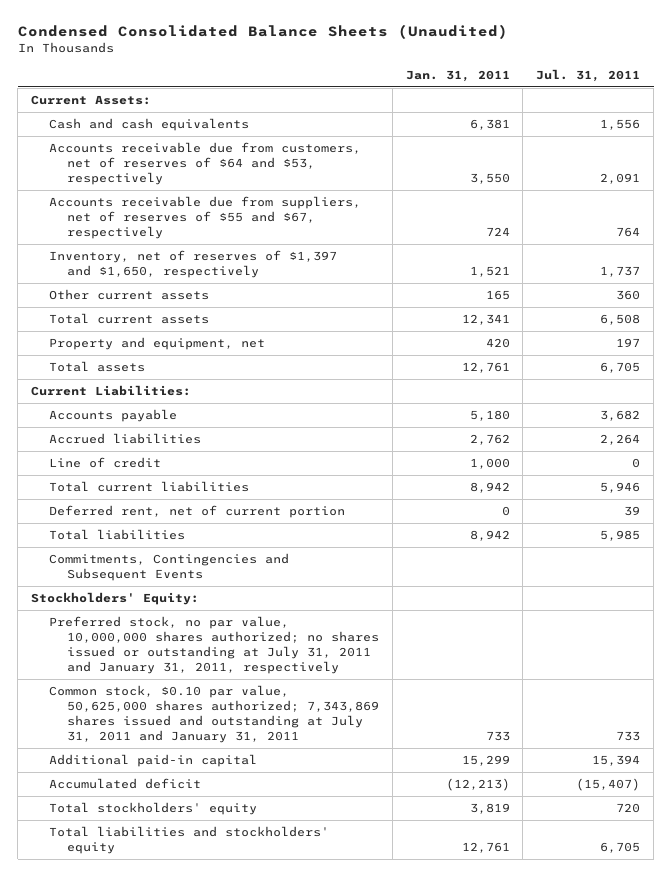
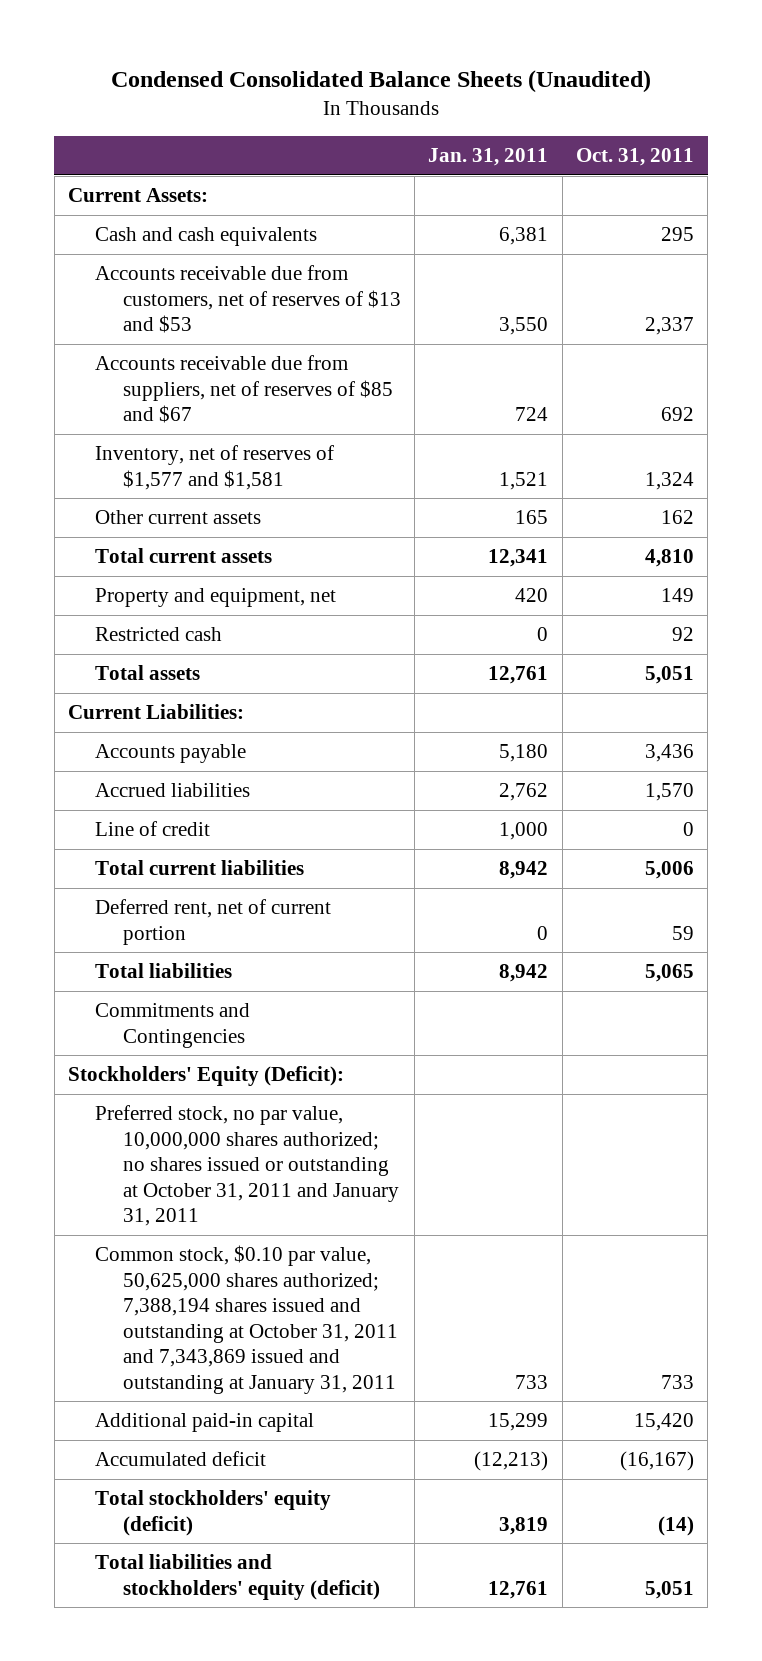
[536,69,641,83] Jul. 31, 2011 -> none
none -> [576,148,695,167] Oct. 31, 2011
[48,141,361,185] Accounts receivable due from customers, net of reserves of $64 and $53, respectively -> [95,265,401,334] Accounts receivable due from customers, net of reserves of $13 and $53
[48,195,361,239] Accounts receivable due from suppliers, net of reserves of $55 and $67, respectively -> [95,355,393,424] Accounts receivable due from suppliers, net of reserves of $85 and $67
[48,249,337,278] Inventory, net of reserves of $1,397 and $1,650, respectively -> [95,445,335,490] Inventory, net of reserves of $1,577 and $1,581
none -> [95,627,223,642] Restricted cash
[48,552,289,581] Commitments, Contingencies and Subsequent Events -> [95,1003,251,1048] Commitments and Contingencies
[31,591,200,605] Stockholders' Equity: -> [68,1066,345,1087] Stockholders' Equity (Deficit):
[48,615,379,674] Preferred stock, no par value, 10,000,000 shares authorized; no shares issued or outstanding at July 31, 2011 and January 31, 2011, respectively -> [95,1105,399,1227] Preferred stock, no par value, 10,000,000 shares authorized; no shares issued or outstanding at October 31, 2011 and January 31, 2011
[48,684,379,743] Common stock, $0.10 par value, 50,625,000 shares authorized; 7,343,869 shares issued and outstanding at July 31, 2011 and January 31, 2011 -> [95,1245,398,1394] Common stock, $0.10 par value, 50,625,000 shares authorized; 7,388,194 shares issued and outstanding at October 31, 2011 and 7,343,869 issued and outstanding at January 31, 2011
[48,801,257,815] Total stockholders' equity -> [95,1490,332,1536] Total stockholders' equity (deficit)
[48,825,329,854] Total liabilities and stockholders' equity -> [95,1554,380,1600] Total liabilities and stockholders' equity (deficit)

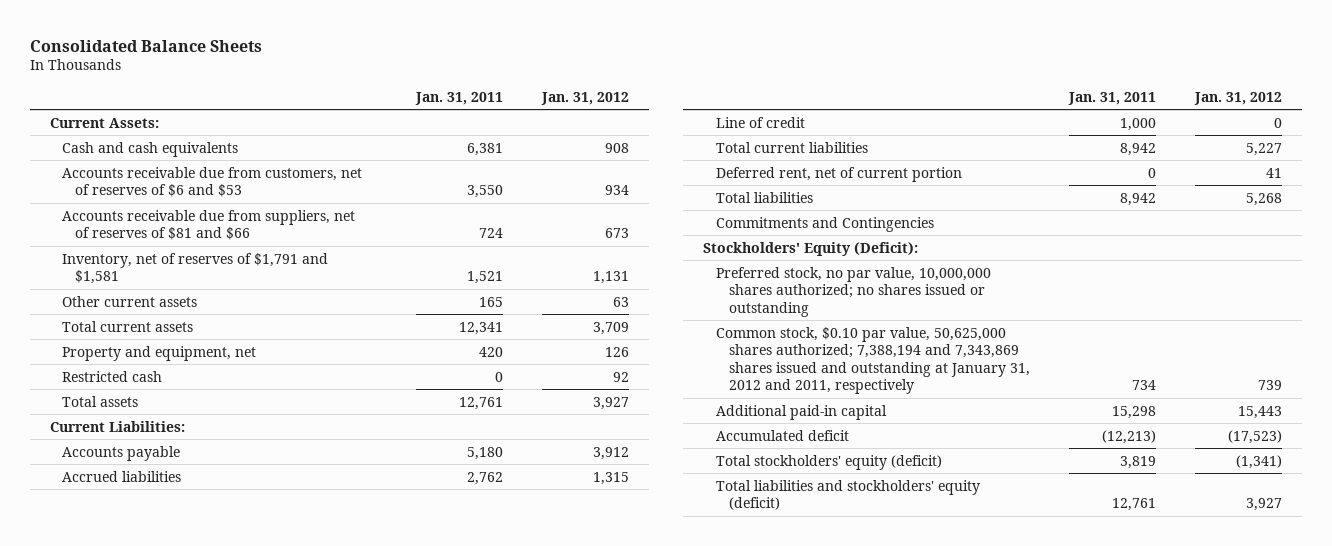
[111,69,652,93] Condensed Consolidated Balance Sheets (Unaudited) -> [30,39,263,52] Consolidated Balance Sheets
[576,148,695,167] Oct. 31, 2011 -> none
none -> [541,91,630,105] Jan. 31, 2012
[95,265,401,334] Accounts receivable due from customers, net of reserves of $13 and $53 -> [62,166,363,198] Accounts receivable due from customers, net of reserves of $6 and $53
[95,355,393,424] Accounts receivable due from suppliers, net of reserves of $85 and $67 -> [62,209,356,241] Accounts receivable due from suppliers, net of reserves of $81 and $66
[95,445,335,490] Inventory, net of reserves of $1,577 and $1,581 -> [62,252,329,285] Inventory, net of reserves of $1,791 and $1,581
[95,1105,399,1227] Preferred stock, no par value, 10,000,000 shares authorized; no shares issued or outstanding at October 31, 2011 and January 31, 2011 -> [715,266,991,317] Preferred stock, no par value, 10,000,000 shares authorized; no shares issued or outstanding
[95,1245,398,1394] Common stock, $0.10 par value, 50,625,000 shares authorized; 7,388,194 shares issued and outstanding at October 31, 2011 and 7,343,869 issued and outstanding at January 31, 2011 -> [715,326,1030,395] Common stock, $0.10 par value, 50,625,000 shares authorized; 7,388,194 and 7,343,869 shares issued and outstanding at January 31, 2012 and 2011, respectively
[515,1374,549,1389] 733 -> [1132,380,1157,391] 734
[488,1413,549,1432] 15,299 -> [1112,405,1157,419] 15,298

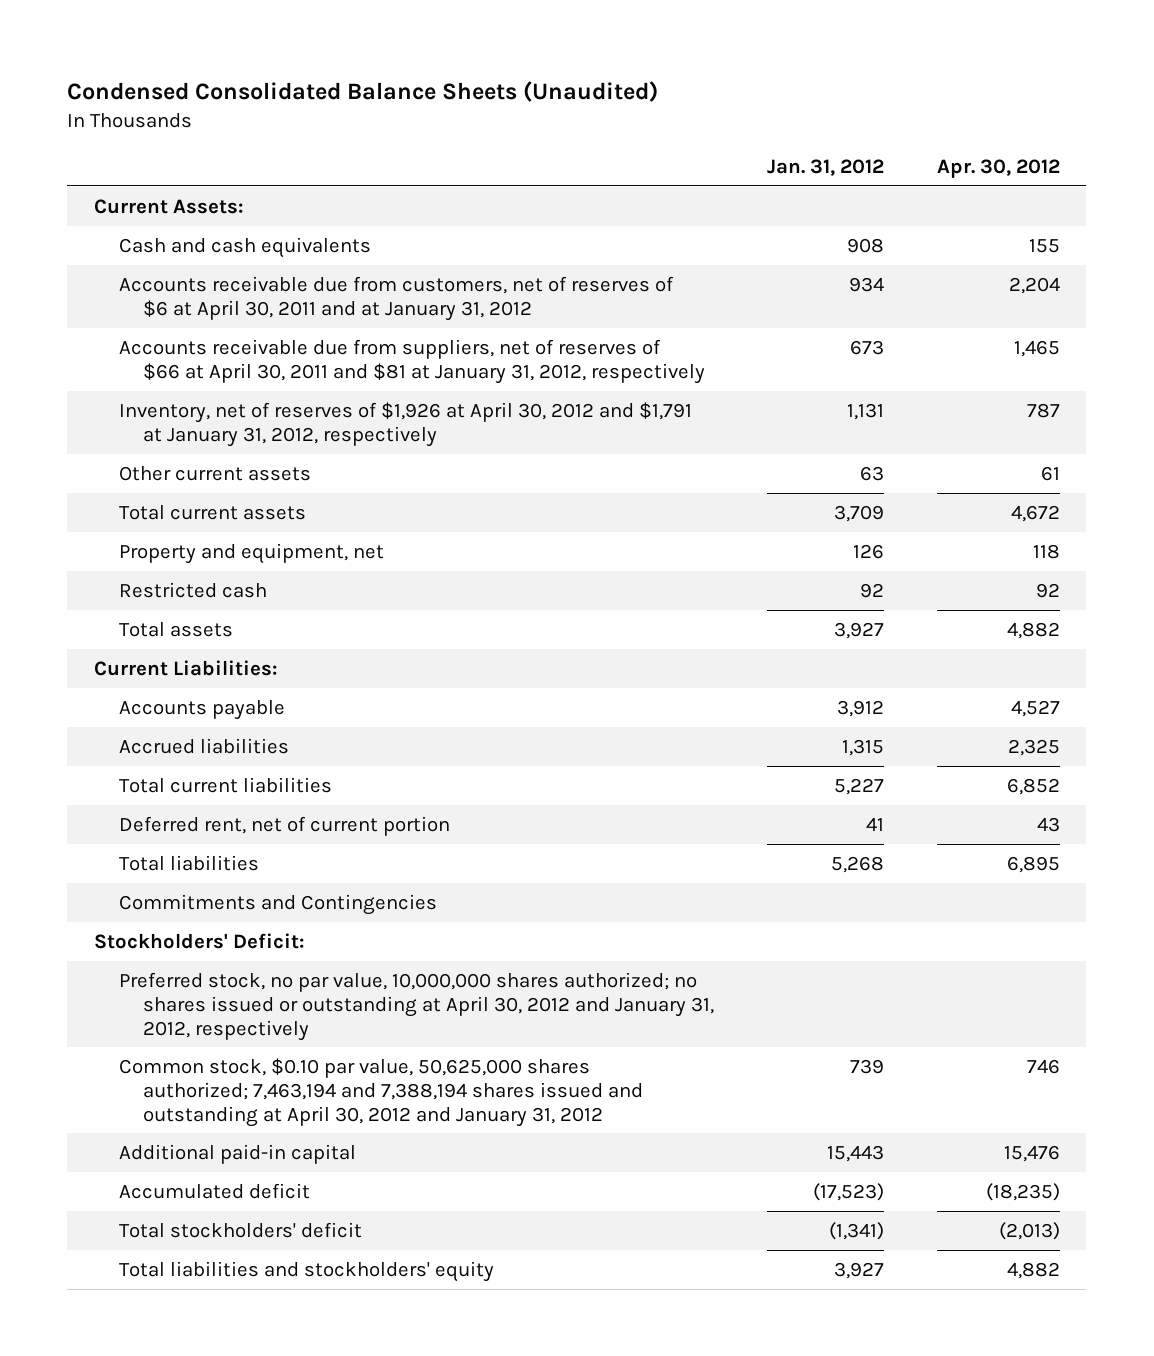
[30,39,263,52] Consolidated Balance Sheets -> [67,81,659,103] Condensed Consolidated Balance Sheets (Unaudited)
[414,91,503,105] Jan. 31, 2011 -> none
none -> [936,158,1060,178] Apr. 30, 2012
[62,166,363,198] Accounts receivable due from customers, net of reserves of $6 and $53 -> [118,275,674,321] Accounts receivable due from customers, net of reserves of $6 at April 30, 2011 and at January 31, 2012
[62,209,356,241] Accounts receivable due from suppliers, net of reserves of $81 and $66 -> [118,338,706,384] Accounts receivable due from suppliers, net of reserves of $66 at April 30, 2011 and $81 at January 31, 2012, respectively
[62,252,329,285] Inventory, net of reserves of $1,791 and $1,581 -> [118,401,692,447] Inventory, net of reserves of $1,926 at April 30, 2012 and $1,791 at January 31, 2012, respectively
[715,116,805,128] Line of credit -> none
[703,241,919,256] Stockholders' Equity (Deficit): -> [93,932,305,949] Stockholders' Deficit:
[715,266,991,317] Preferred stock, no par value, 10,000,000 shares authorized; no shares issued or outstanding -> [118,971,715,1041] Preferred stock, no par value, 10,000,000 shares authorized; no shares issued or outstanding at April 30, 2012 and January 31, 2012, respectively
[715,326,1030,395] Common stock, $0.10 par value, 50,625,000 shares authorized; 7,388,194 and 7,343,869 shares issued and outstanding at January 31, 2012 and 2011, respectively -> [118,1057,644,1127] Common stock, $0.10 par value, 50,625,000 shares authorized; 7,463,194 and 7,388,194 shares issued and outstanding at April 30, 2012 and January 31, 2012
[715,454,942,470] Total stockholders' equity (deficit) -> [118,1221,362,1238] Total stockholders' deficit
[715,479,980,511] Total liabilities and stockholders' equity (deficit) -> [118,1260,494,1282] Total liabilities and stockholders' equity

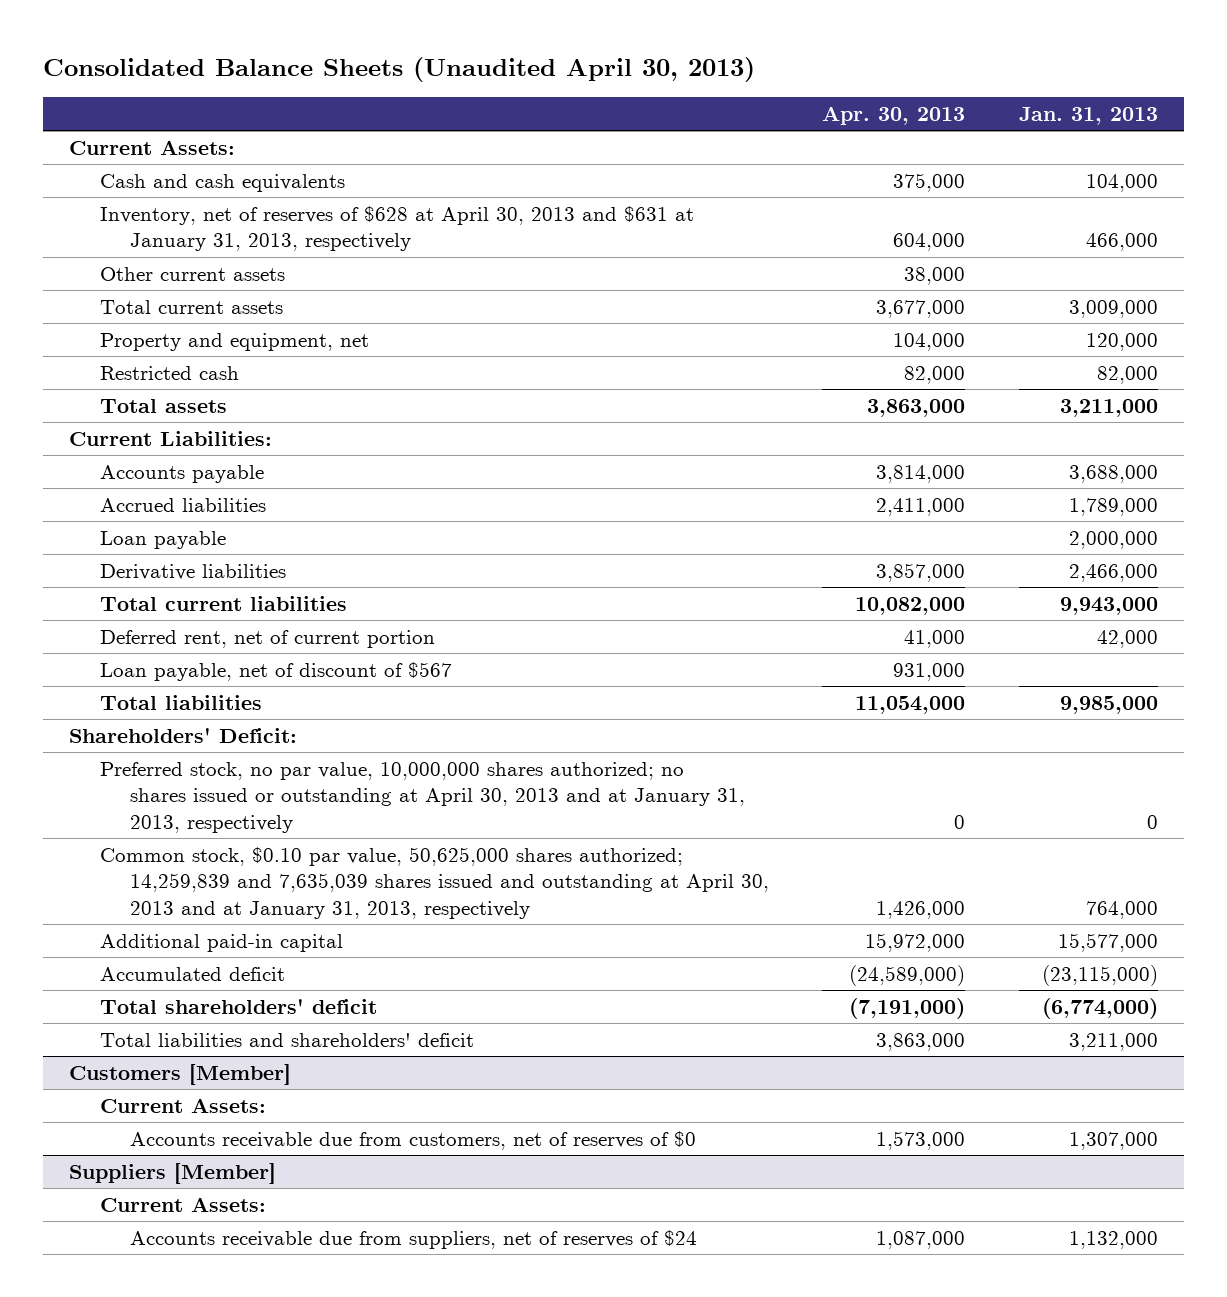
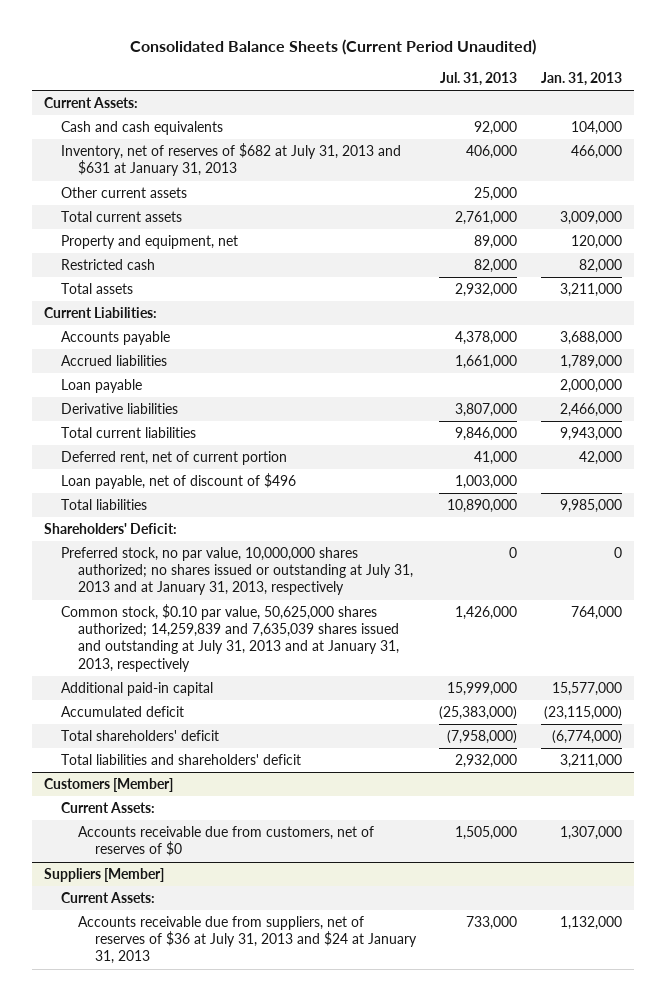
[42,56,755,82] Consolidated Balance Sheets (Unaudited April 30, 2013) -> [129,39,536,56] Consolidated Balance Sheets (Current Period Unaudited)
[822,105,966,125] Apr. 30, 2013 -> none
none -> [440,71,518,86] Jul. 31, 2013
[99,205,694,252] Inventory, net of reserves of $628 at April 30, 2013 and $631 at January 31, 2013, respectively -> [60,142,401,177] Inventory, net of reserves of $682 at July 31, 2013 and $631 at January 31, 2013
[99,661,452,681] Loan payable, net of discount of $567 -> [60,472,296,489] Loan payable, net of discount of $496
[99,761,745,833] Preferred stock, no par value, 10,000,000 shares authorized; no shares issued or outstanding at April 30, 2013 and at January 31, 2013, respectively -> [60,546,413,596] Preferred stock, no par value, 10,000,000 shares authorized; no shares issued or outstanding at July 31, 2013 and at January 31, 2013, respectively
[99,846,769,919] Common stock, $0.10 par value, 50,625,000 shares authorized; 14,259,839 and 7,635,039 shares issued and outstanding at April 30, 2013 and at January 31, 2013, respectively -> [60,603,399,672] Common stock, $0.10 par value, 50,625,000 shares authorized; 14,259,839 and 7,635,039 shares issued and outstanding at July 31, 2013 and at January 31, 2013, respectively
[129,1229,697,1249] Accounts receivable due from suppliers, net of reserves of $24 -> [77,915,417,965] Accounts receivable due from suppliers, net of reserves of $36 at July 31, 2013 and $24 at January 31, 2013

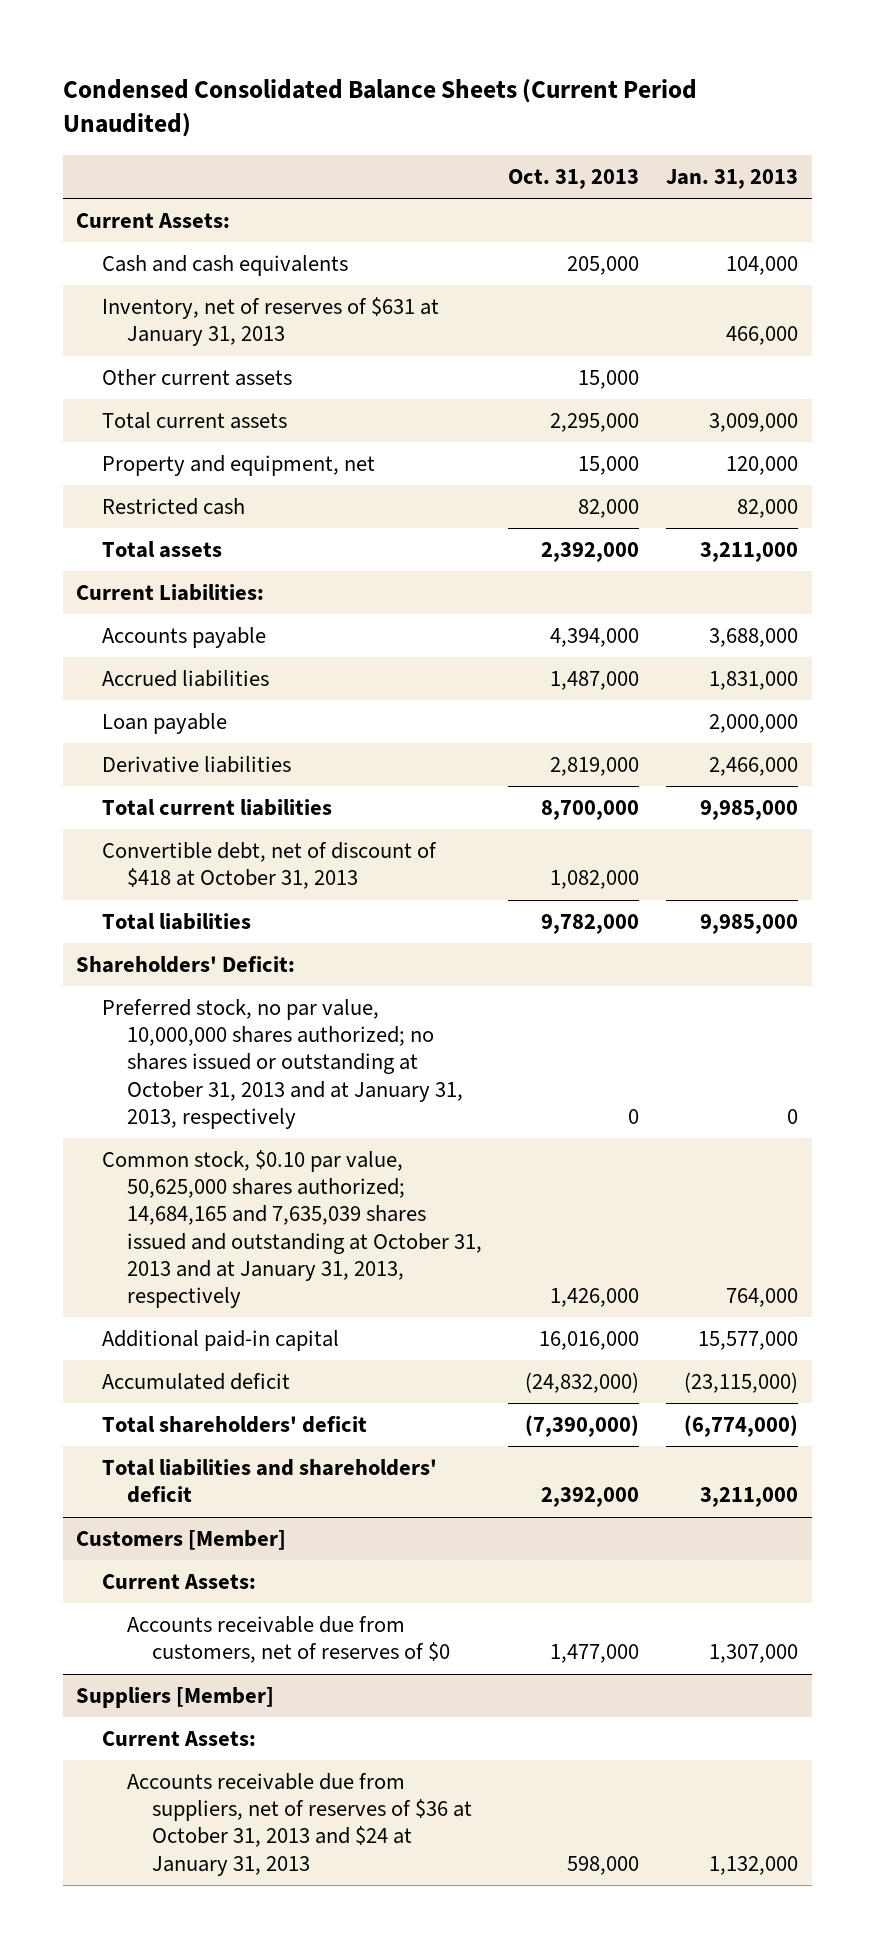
[129,39,536,56] Consolidated Balance Sheets (Current Period Unaudited) -> [62,78,697,138] Condensed Consolidated Balance Sheets (Current Period Unaudited)
[440,71,518,86] Jul. 31, 2013 -> none
none -> [508,168,640,189] Oct. 31, 2013
[60,142,401,177] Inventory, net of reserves of $682 at July 31, 2013 and $631 at January 31, 2013 -> [101,297,439,347] Inventory, net of reserves of $631 at January 31, 2013
[559,354,622,369] 1,789,000 -> [709,671,799,691] 1,831,000
[60,450,287,465] Deferred rent, net of current portion -> none
[559,426,622,441] 9,943,000 -> [700,800,799,821] 9,985,000
[60,472,296,489] Loan payable, net of discount of $496 -> [101,842,437,890] Convertible debt, net of discount of $418 at October 31, 2013
[60,546,413,596] Preferred stock, no par value, 10,000,000 shares authorized; no shares issued or outstanding at July 31, 2013 and at January 31, 2013, respectively -> [101,999,463,1129] Preferred stock, no par value, 10,000,000 shares authorized; no shares issued or outstanding at October 31, 2013 and at January 31, 2013, respectively
[60,603,399,672] Common stock, $0.10 par value, 50,625,000 shares authorized; 14,259,839 and 7,635,039 shares issued and outstanding at July 31, 2013 and at January 31, 2013, respectively -> [101,1150,482,1309] Common stock, $0.10 par value, 50,625,000 shares authorized; 14,684,165 and 7,635,039 shares issued and outstanding at October 31, 2013 and at January 31, 2013, respectively
[77,915,417,965] Accounts receivable due from suppliers, net of reserves of $36 at July 31, 2013 and $24 at January 31, 2013 -> [126,1773,473,1876] Accounts receivable due from suppliers, net of reserves of $36 at October 31, 2013 and $24 at January 31, 2013

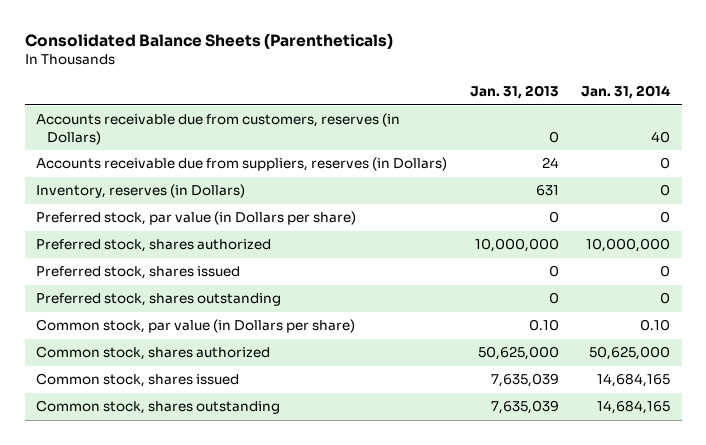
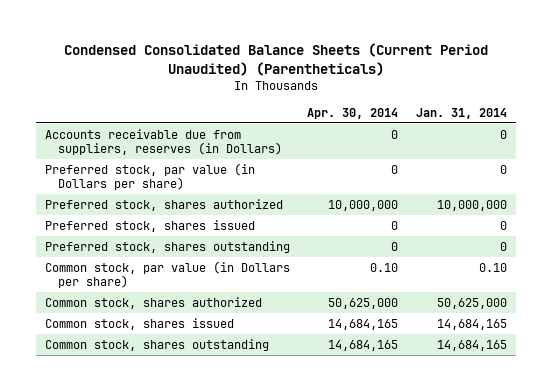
[24,32,393,49] Consolidated Balance Sheets (Parentheticals) -> [63,42,488,76] Condensed Consolidated Balance Sheets (Current Period Unaudited) (Parentheticals)
[469,85,559,100] Jan. 31, 2013 -> none
none -> [307,107,399,119] Apr. 30, 2014
[35,113,400,145] Accounts receivable due from customers, reserves (in Dollars) -> none
[35,184,245,199] Inventory, reserves (in Dollars) -> none

